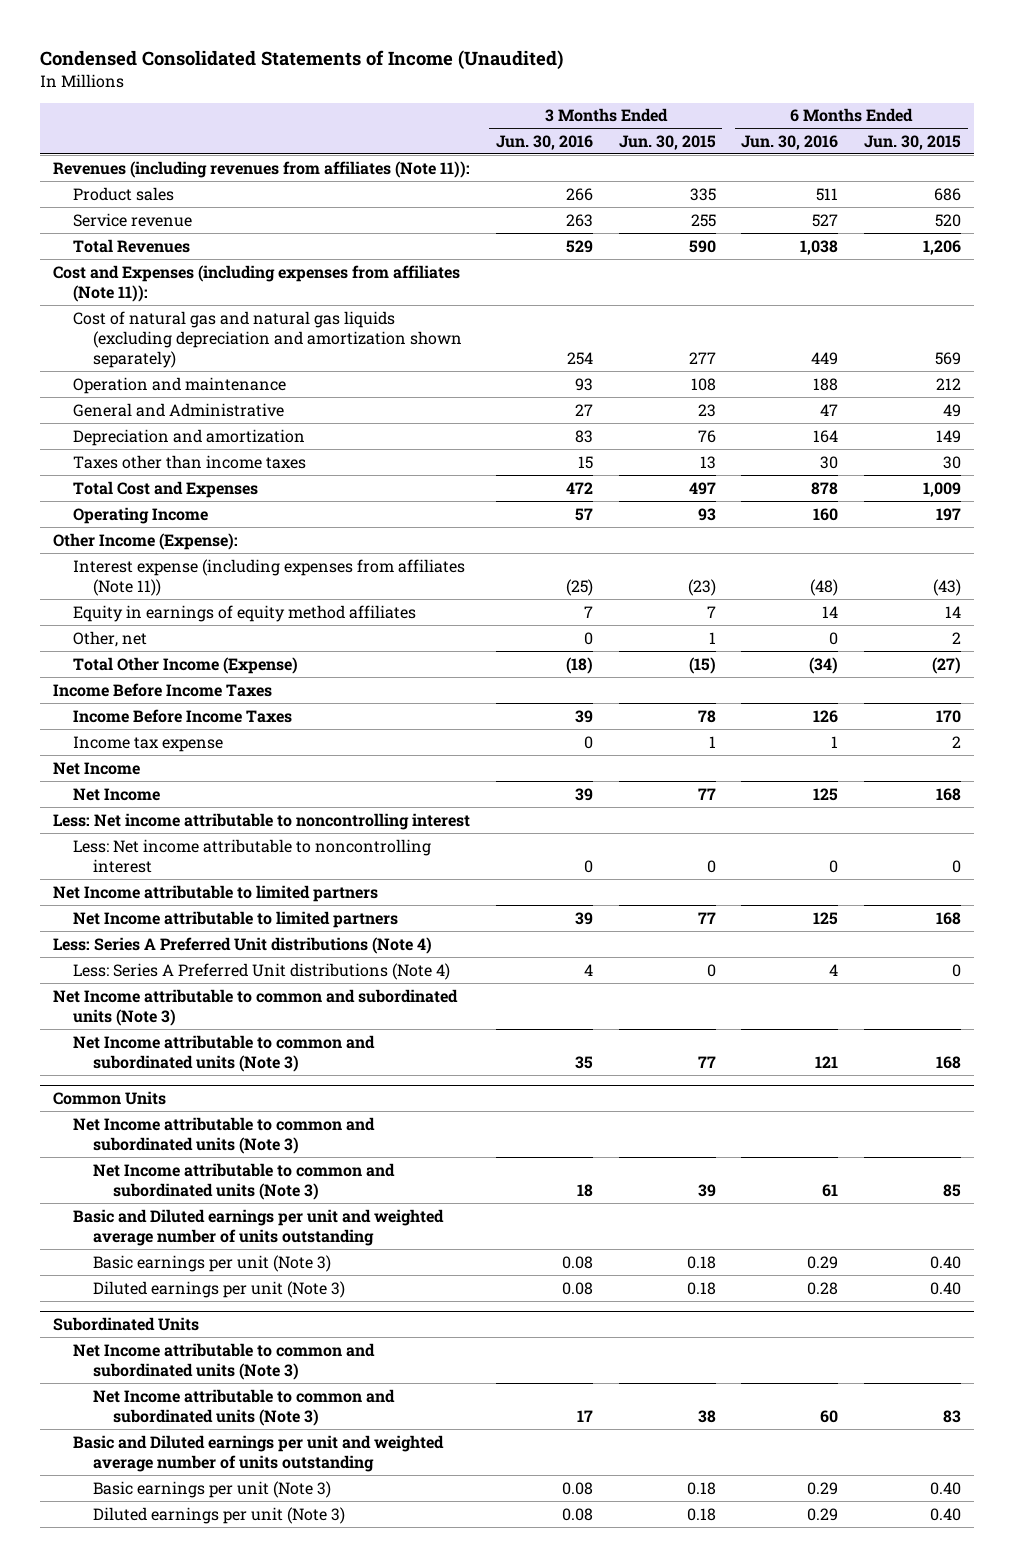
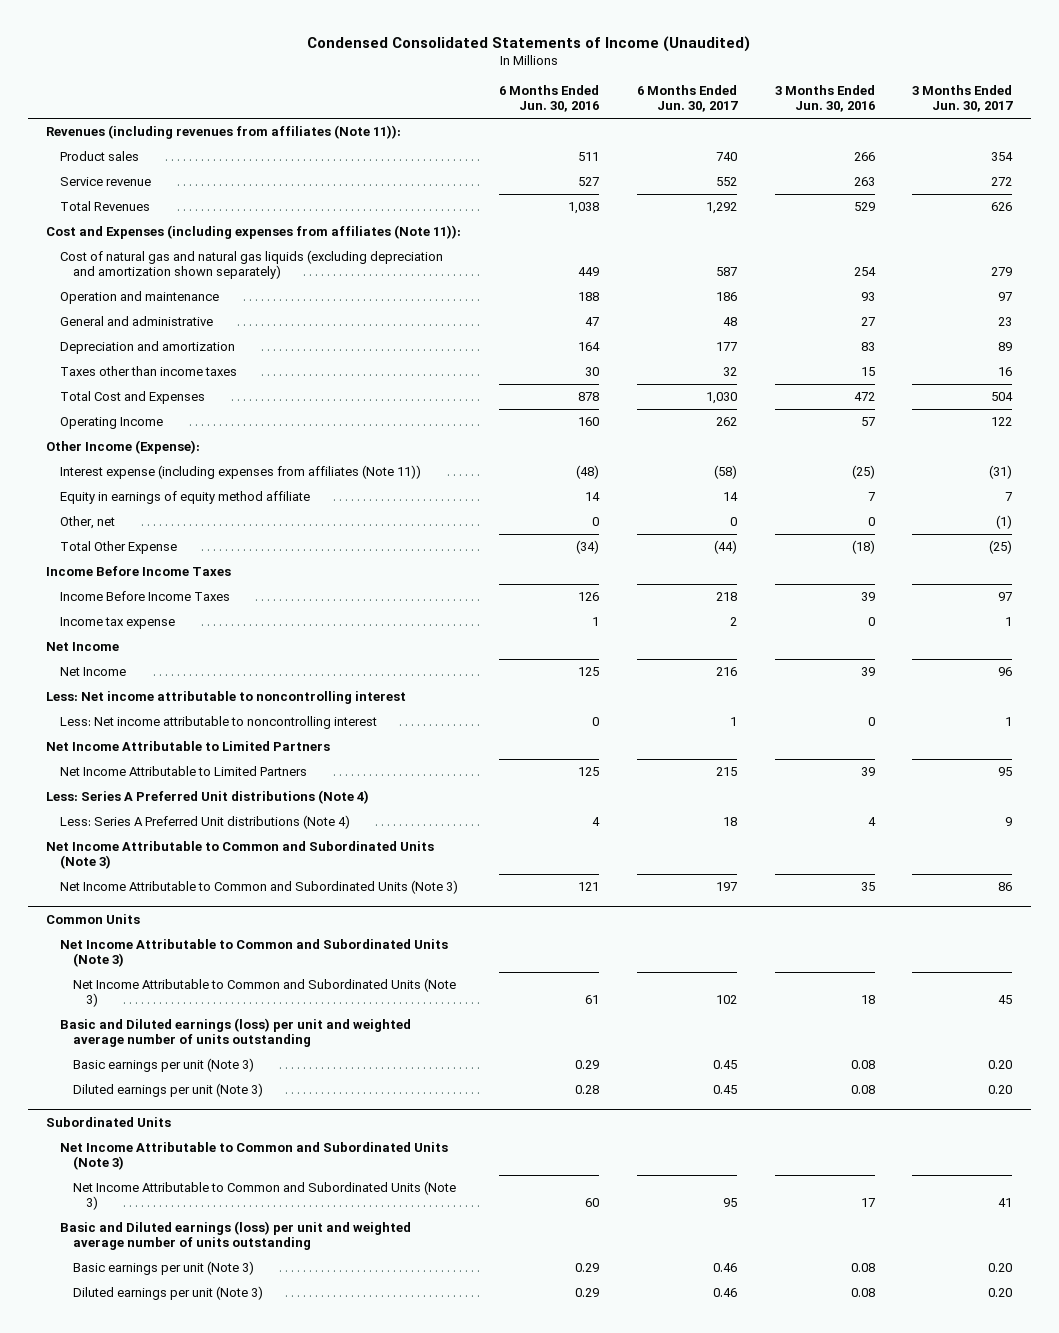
[618,135,716,151] Jun. 30, 2015 -> none
[864,135,962,151] Jun. 30, 2015 -> none
none -> [636,85,738,113] 6 Months Ended Jun. 30, 2017
none -> [912,85,1014,113] 3 Months Ended Jun. 30, 2017
[73,402,285,417] General and Administrative -> [59,316,213,327] General and administrative
[73,604,417,622] Equity in earnings of equity method affiliates -> [59,491,310,505] Equity in earnings of equity method affiliate
[73,656,299,674] Total Other Income (Expense) -> [59,541,177,555] Total Other Expense
[52,884,378,902] Net Income attributable to limited partners -> [46,741,331,752] Net Income Attributable to Limited Partners
[73,910,399,928] Net Income attributable to limited partners -> [59,766,307,777] Net Income Attributable to Limited Partners
[52,988,458,1026] Net Income attributable to common and subordinated units (Note 3) -> [46,841,435,870] Net Income Attributable to Common and Subordinated Units (Note 3)
[73,1034,376,1072] Net Income attributable to common and subordinated units (Note 3) -> [59,880,458,895] Net Income Attributable to Common and Subordinated Units (Note 3)
[73,1116,376,1154] Net Income attributable to common and subordinated units (Note 3) -> [59,939,448,968] Net Income Attributable to Common and Subordinated Units (Note 3)
[93,1162,396,1200] Net Income attributable to common and subordinated units (Note 3) -> [72,978,456,1008] Net Income Attributable to Common and Subordinated Units (Note 3)
[73,1208,445,1246] Basic and Diluted earnings per unit and weighted average number of units outstanding -> [59,1018,411,1048] Basic and Diluted earnings (loss) per unit and weighted average number of units outstanding
[73,1342,376,1380] Net Income attributable to common and subordinated units (Note 3) -> [59,1142,448,1171] Net Income Attributable to Common and Subordinated Units (Note 3)
[93,1388,396,1426] Net Income attributable to common and subordinated units (Note 3) -> [72,1181,456,1211] Net Income Attributable to Common and Subordinated Units (Note 3)
[73,1434,445,1472] Basic and Diluted earnings per unit and weighted average number of units outstanding -> [59,1221,411,1251] Basic and Diluted earnings (loss) per unit and weighted average number of units outstanding

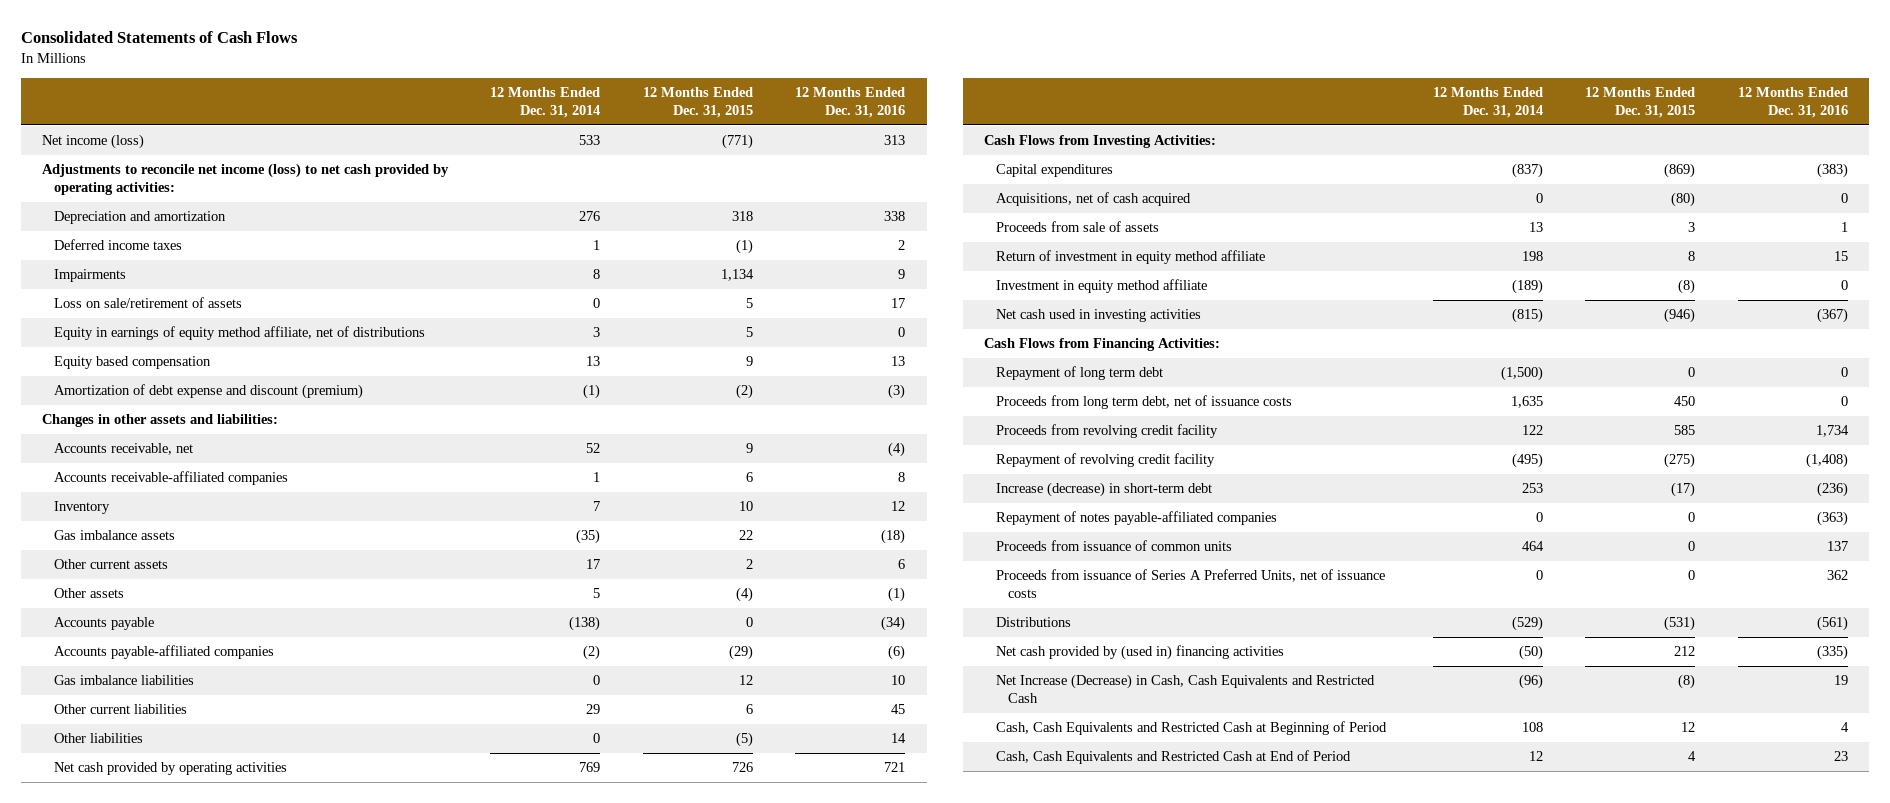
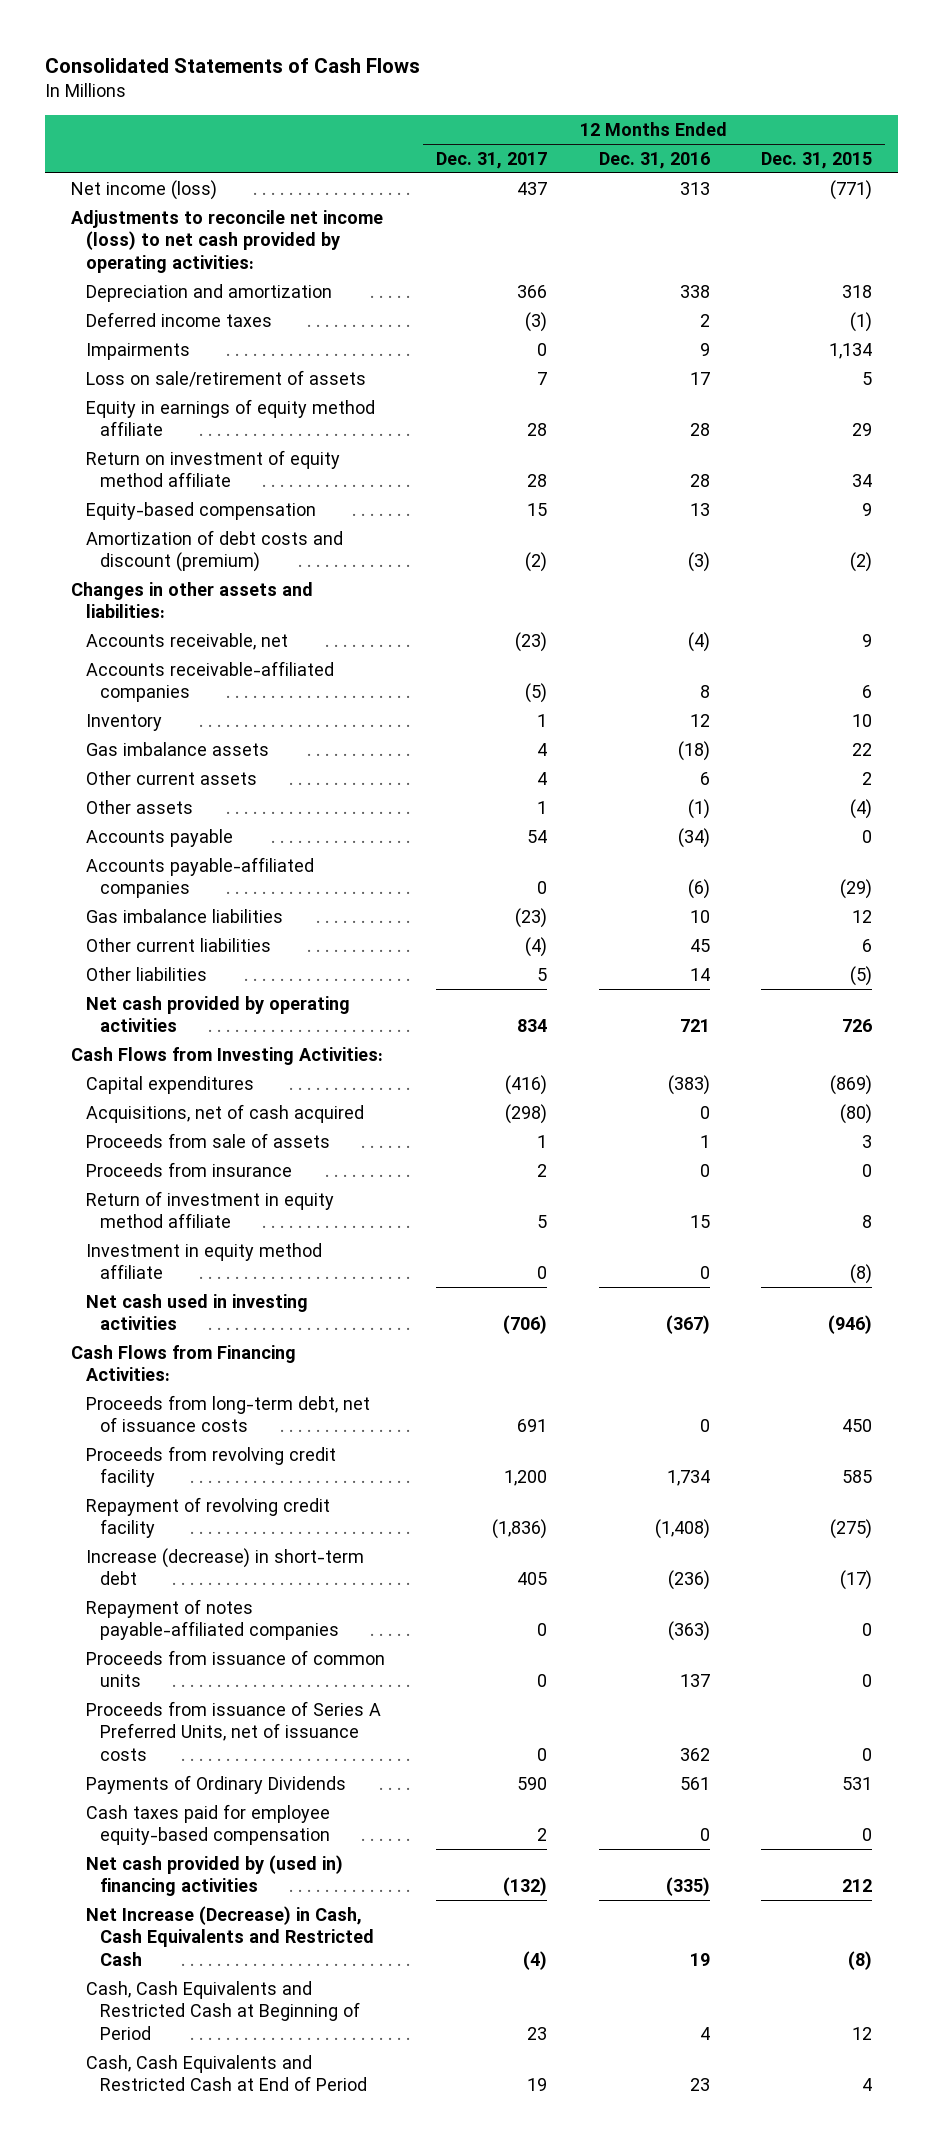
[490,86,601,118] 12 Months Ended Dec. 31, 2014 -> none
none -> [436,151,548,169] Dec. 31, 2017
[53,326,425,341] Equity in earnings of equity method affiliate, net of distributions -> [85,398,375,437] Equity in earnings of equity method affiliate
[745,327,753,338] 5 -> [852,423,873,437] 29
[898,327,906,338] 0 -> [689,423,710,437] 28
none -> [85,449,340,488] Return on investment of equity method affiliate
[53,356,211,370] Equity based compensation -> [85,501,316,520] Equity-based compensation
[53,384,363,400] Amortization of debt expense and discount (premium) -> [85,529,343,573] Amortization of debt costs and discount (premium)
none -> [85,1161,292,1177] Proceeds from insurance
[995,366,1163,381] Repayment of long term debt -> none
[995,395,1292,410] Proceeds from long term debt, net of issuance costs -> [85,1394,370,1433] Proceeds from long-term debt, net of issuance costs
[995,617,1071,628] Distributions -> none
none -> [85,1774,346,1794] Payments of Ordinary Dividends
none -> [85,1803,331,1846] Cash taxes paid for employee equity-based compensation

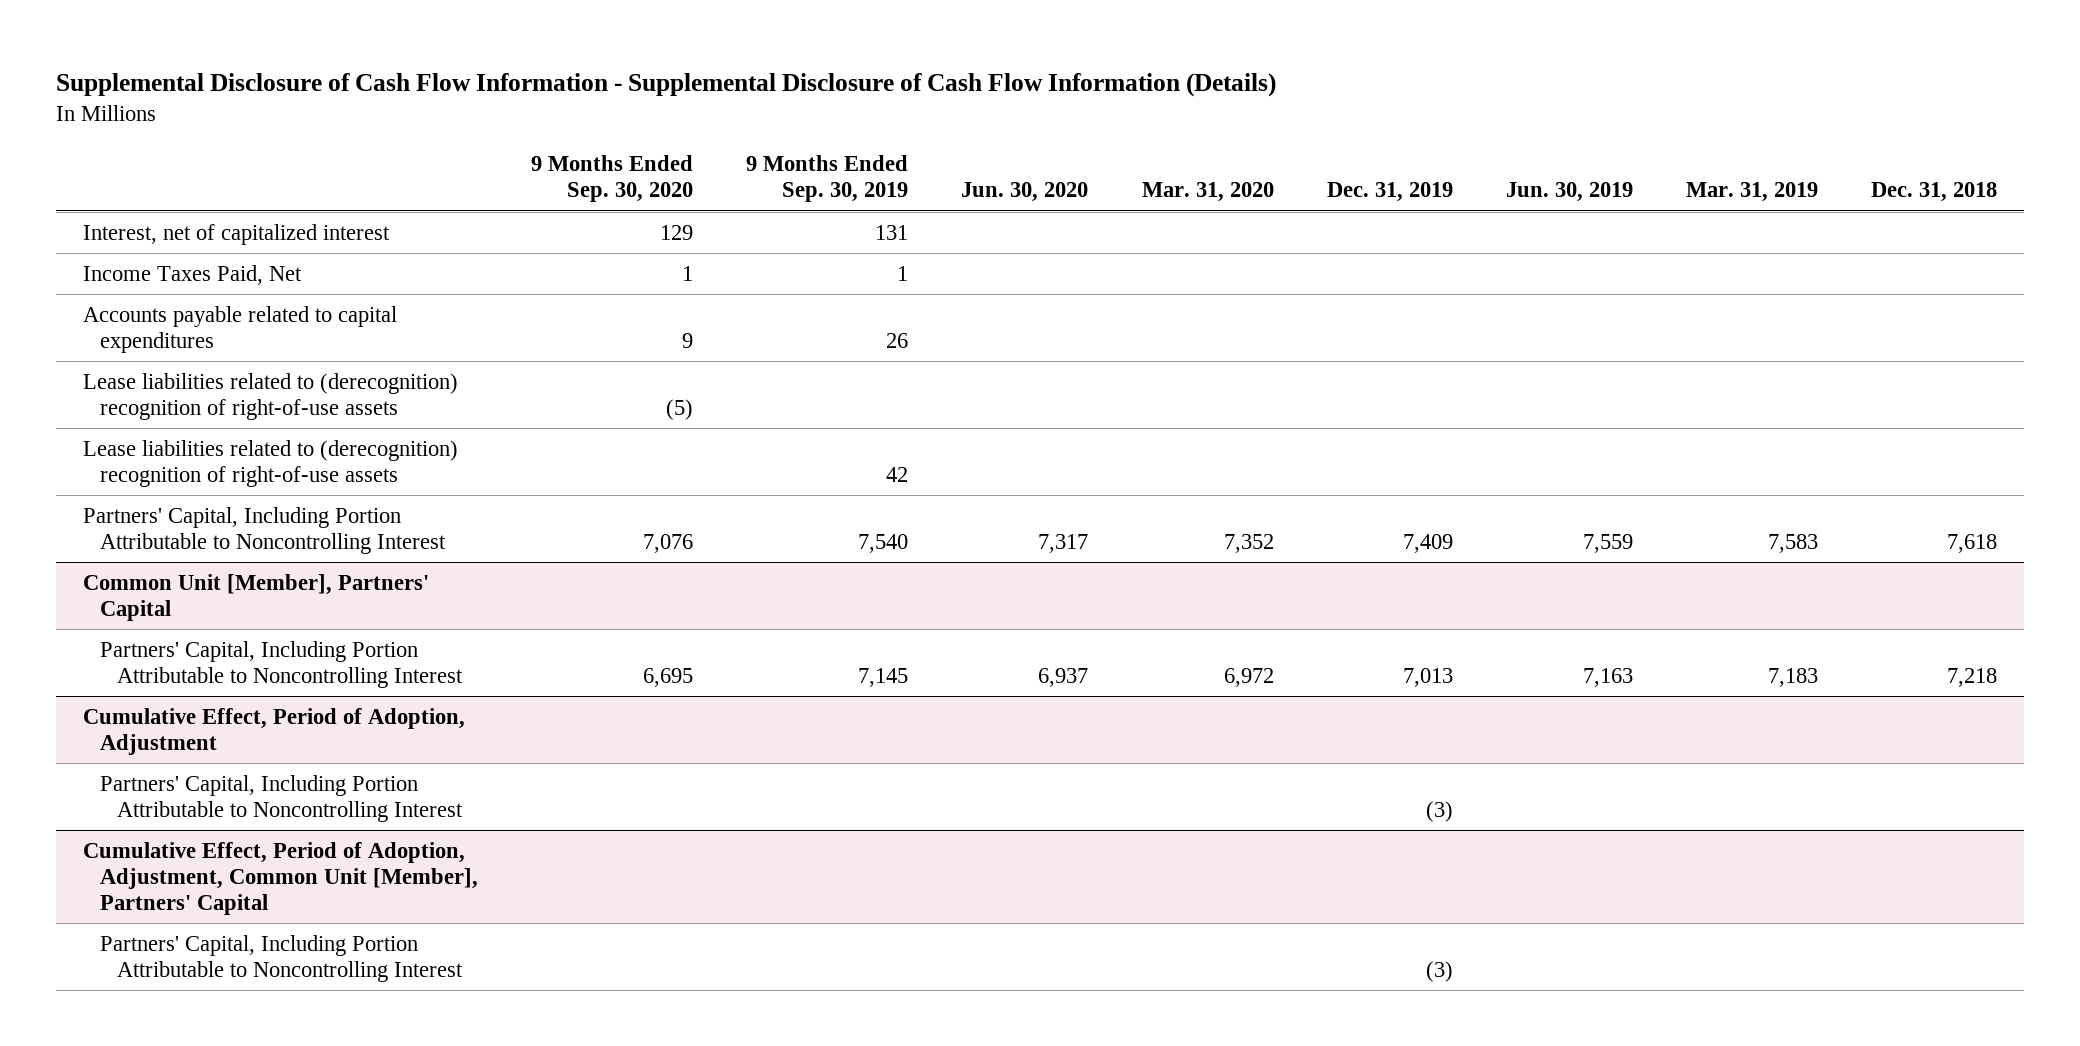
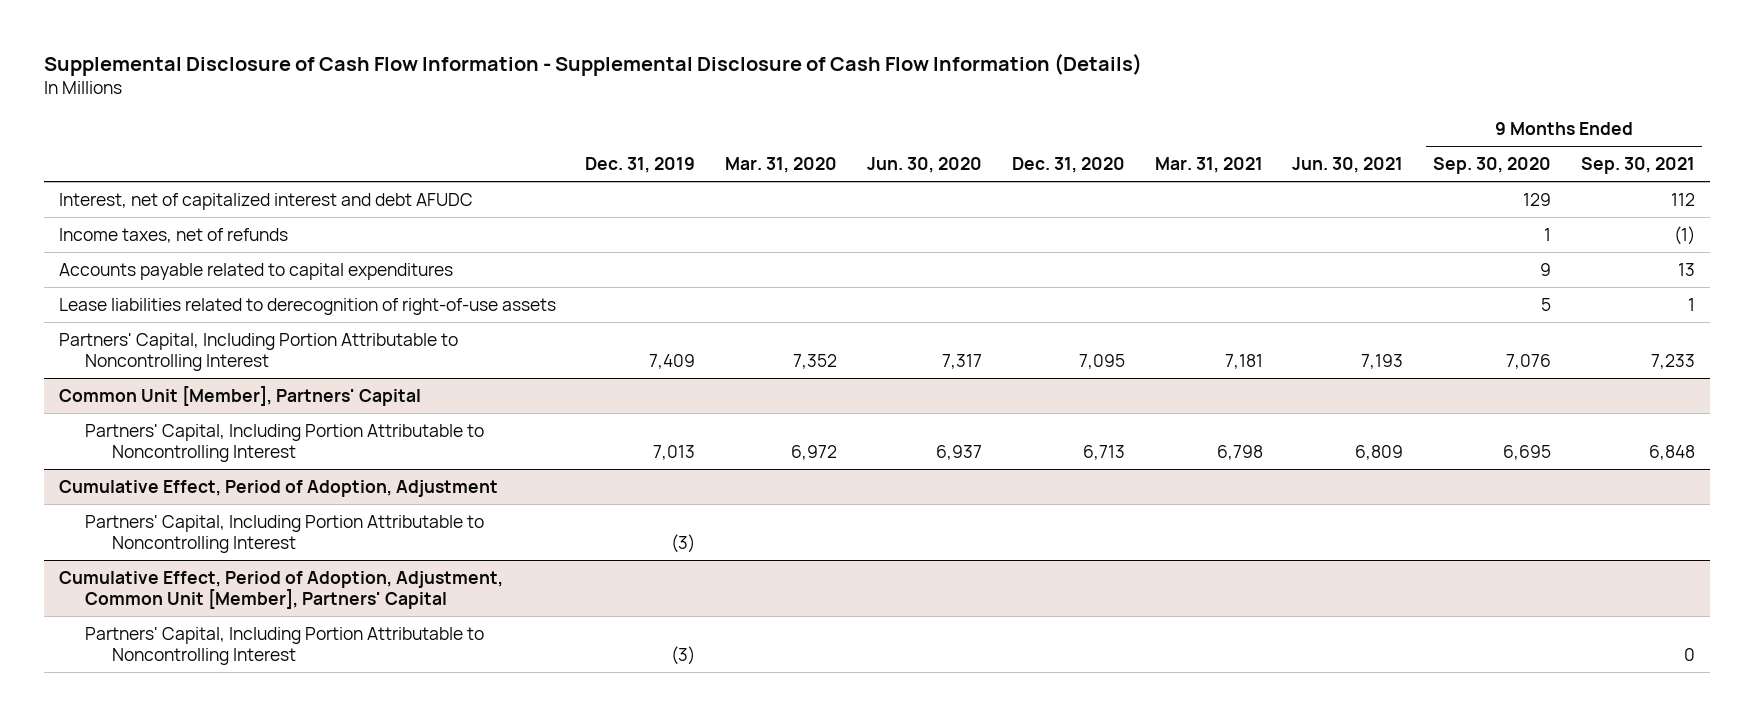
[746,155,909,203] 9 Months Ended Sep. 30, 2019 -> none
[1505,182,1633,203] Jun. 30, 2019 -> none
[1686,182,1819,203] Mar. 31, 2019 -> none
[1871,182,1998,203] Dec. 31, 2018 -> none
none -> [1011,156,1125,173] Dec. 31, 2020
none -> [1154,156,1263,173] Mar. 31, 2021
none -> [1292,156,1404,173] Jun. 30, 2021
none -> [1580,156,1695,174] Sep. 30, 2021
[82,223,390,245] Interest, net of capitalized interest -> [58,192,473,210] Interest, net of capitalized interest and debt AFUDC
[82,264,302,285] Income Taxes Paid, Net -> [58,227,288,243] Income taxes, net of refunds
[82,439,458,487] Lease liabilities related to (derecognition) recognition of right-of-use assets -> none
[82,372,458,420] Lease liabilities related to (derecognition) recognition of right-of-use assets -> [58,297,556,315] Lease liabilities related to derecognition of right-of-use assets
[666,398,694,420] (5) -> [1541,297,1552,311] 5

